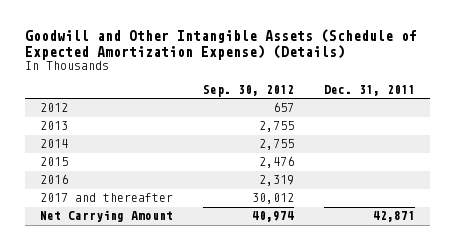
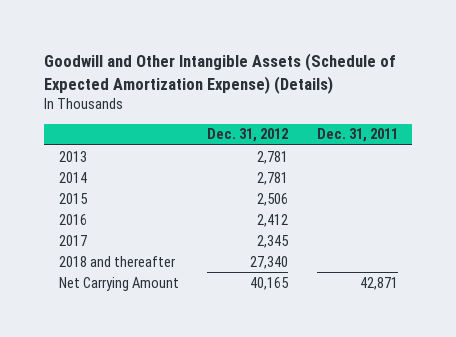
[203,84,295,97] Sep. 30, 2012 -> none
none -> [207,128,289,143] Dec. 31, 2012
[40,103,69,113] 2012 -> none
none -> [58,234,87,246] 2017
[40,193,174,203] 2017 and thereafter -> [58,255,175,267] 2018 and thereafter

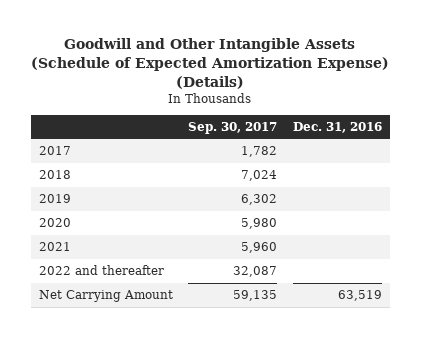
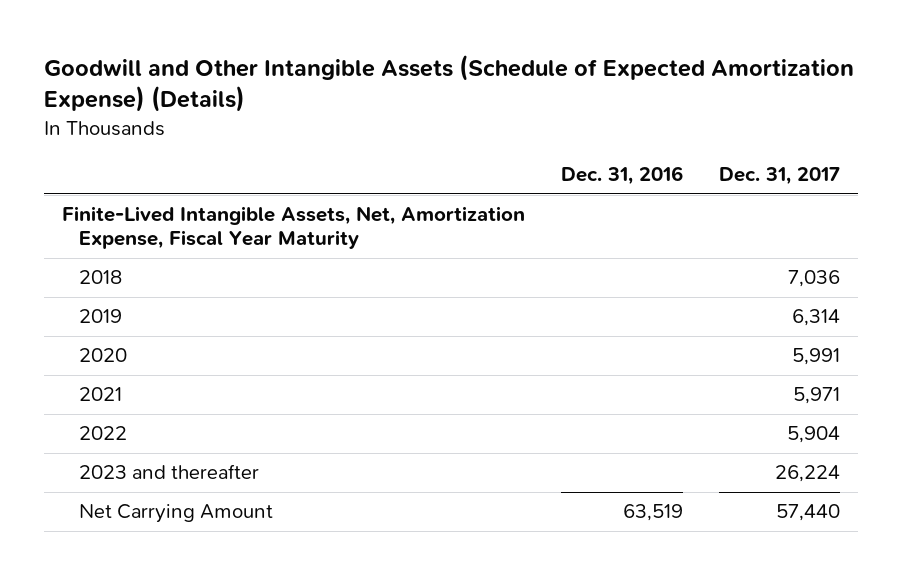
[188,121,278,134] Sep. 30, 2017 -> none
none -> [718,167,840,186] Dec. 31, 2017
[38,146,71,156] 2017 -> none
none -> [62,206,526,250] Finite-Lived Intangible Assets, Net, Amortization Expense, Fiscal Year Maturity
none -> [79,426,128,441] 2022
[38,265,164,276] 2022 and thereafter -> [79,464,260,480] 2023 and thereafter

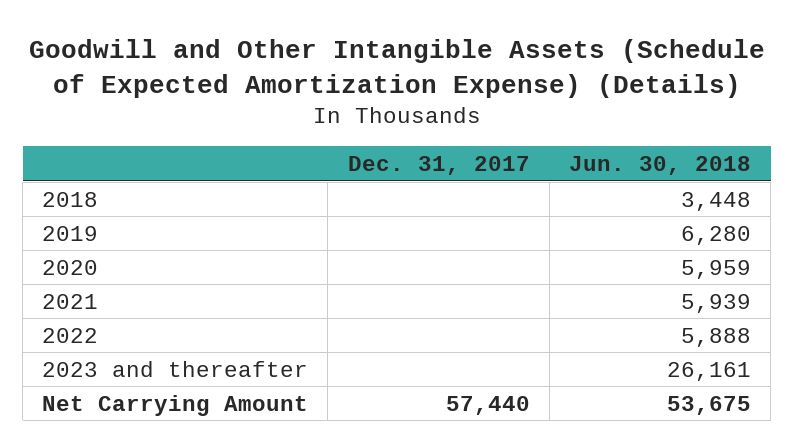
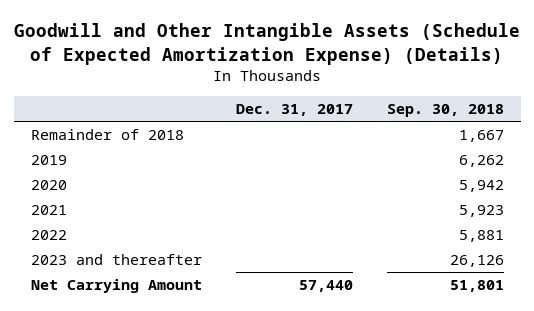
[569,155,752,175] Jun. 30, 2018 -> none
none -> [386,104,504,118] Sep. 30, 2018
[42,191,99,207] 2018 -> [30,128,184,140] Remainder of 2018

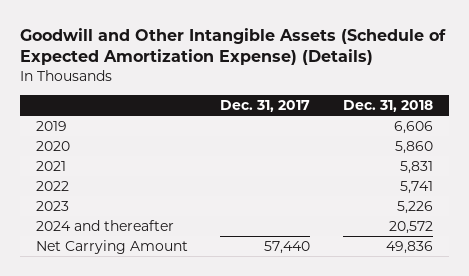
[386,104,504,118] Sep. 30, 2018 -> none
none -> [342,99,433,112] Dec. 31, 2018
[30,128,184,140] Remainder of 2018 -> none
none -> [35,200,69,211] 2023
[30,253,202,265] 2023 and thereafter -> [35,219,174,231] 2024 and thereafter

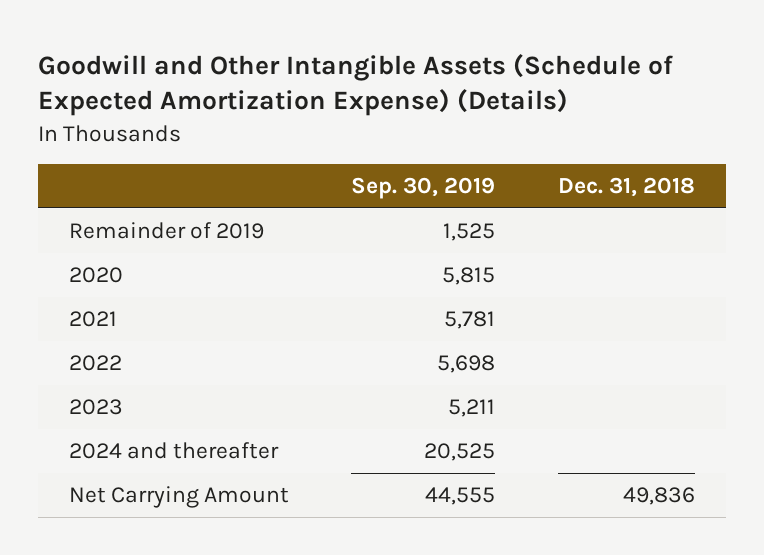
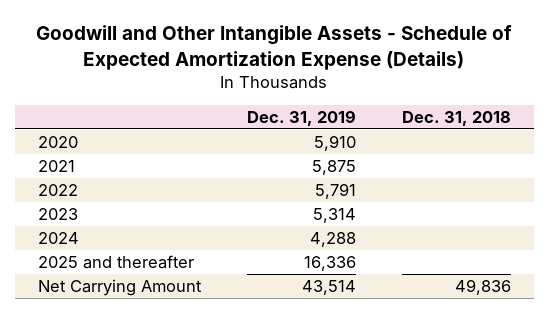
[37,53,673,117] Goodwill and Other Intangible Assets (Schedule of Expected Amortization Expense) (Details) -> [36,25,513,70] Goodwill and Other Intangible Assets - Schedule of Expected Amortization Expense (Details)
[351,177,496,200] Sep. 30, 2019 -> none
none -> [246,109,356,126] Dec. 31, 2019
[68,222,264,240] Remainder of 2019 -> none
none -> [37,232,79,245] 2024
[68,442,279,460] 2024 and thereafter -> [37,255,194,270] 2025 and thereafter

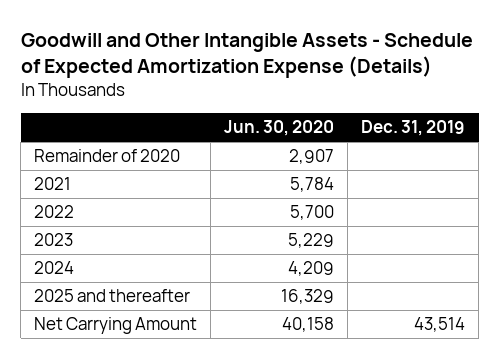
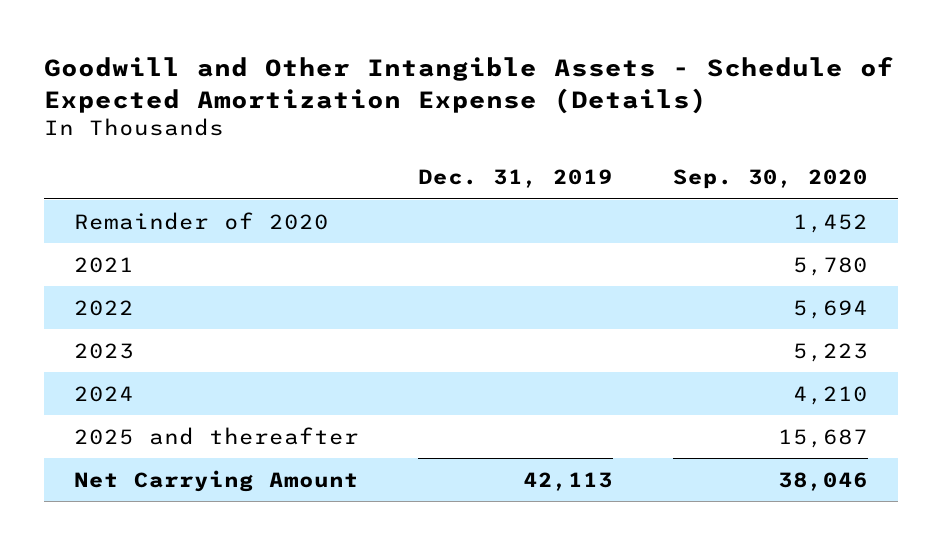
[224,120,335,137] Jun. 30, 2020 -> none
none -> [673,169,869,190] Sep. 30, 2020
[414,317,466,333] 43,514 -> [523,471,614,491] 42,113

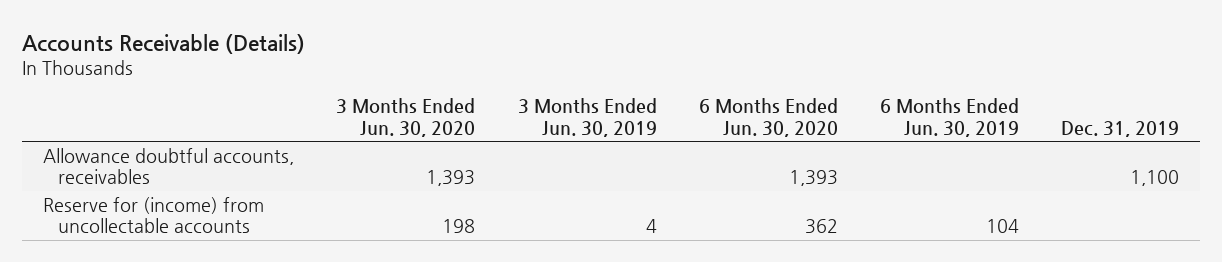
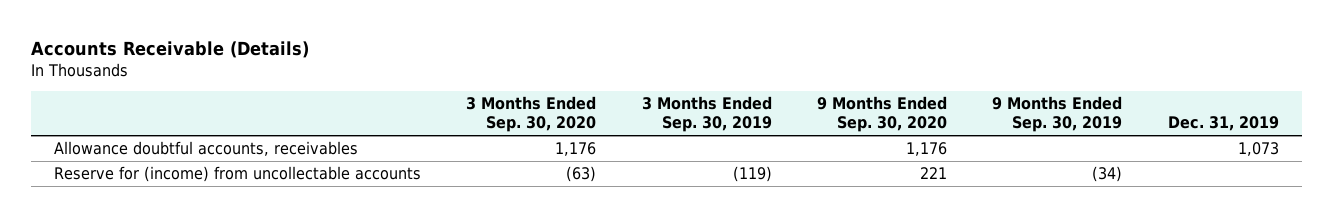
[336,98,476,137] 3 Months Ended Jun. 30, 2020 -> none
[517,98,657,137] 3 Months Ended Jun. 30, 2019 -> none
[698,98,838,137] 6 Months Ended Jun. 30, 2020 -> none
[879,98,1019,137] 6 Months Ended Jun. 30, 2019 -> none
none -> [466,95,597,133] 3 Months Ended Sep. 30, 2020
none -> [641,95,772,133] 3 Months Ended Sep. 30, 2019
none -> [817,95,948,133] 9 Months Ended Sep. 30, 2020
none -> [992,95,1123,133] 9 Months Ended Sep. 30, 2019
[1129,170,1179,187] 1,100 -> [1237,142,1279,157] 1,073

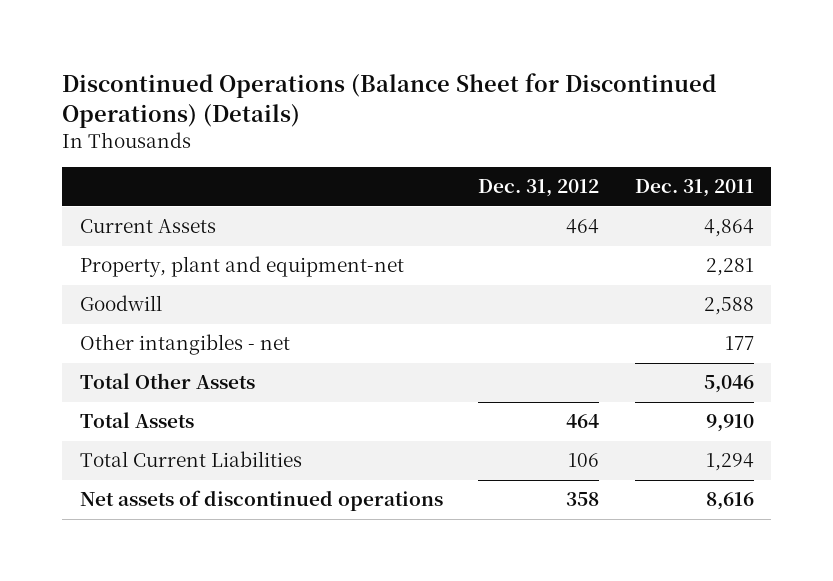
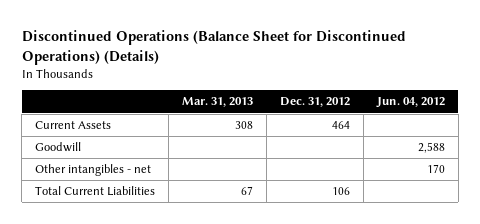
[634,179,754,198] Dec. 31, 2011 -> none
none -> [182,97,254,108] Mar. 31, 2013
none -> [375,97,445,109] Jun. 04, 2012
[79,256,404,278] Property, plant and equipment-net -> none
[79,373,255,390] Total Other Assets -> none
[79,412,194,429] Total Assets -> none
[79,490,443,512] Net assets of discontinued operations -> none

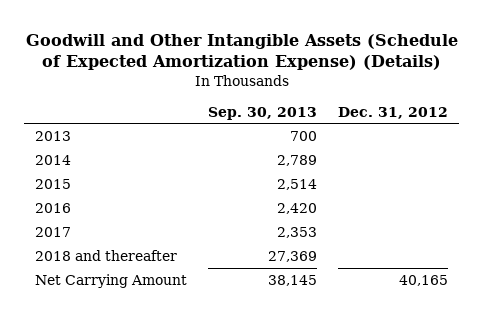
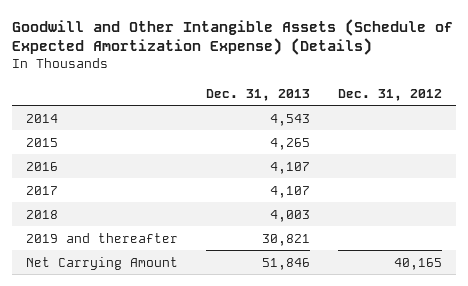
[208,106,318,120] Sep. 30, 2013 -> none
none -> [206,88,311,101] Dec. 31, 2013
[35,130,72,141] 2013 -> none
none -> [26,209,59,219] 2018
[35,249,178,261] 2018 and thereafter -> [26,232,179,243] 2019 and thereafter

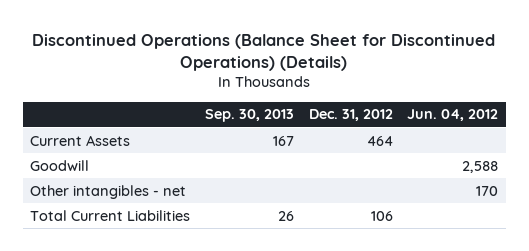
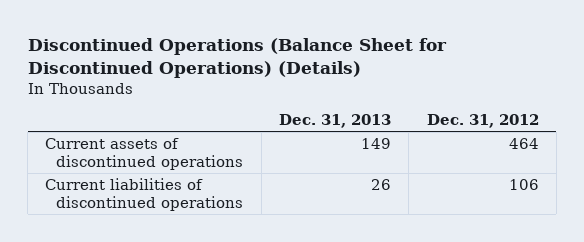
[205,109,295,123] Sep. 30, 2013 -> none
[407,109,499,122] Jun. 04, 2012 -> none
none -> [279,114,392,129] Dec. 31, 2013
[30,159,90,171] Goodwill -> none
[30,184,187,199] Other intangibles - net -> none
[30,134,131,146] Current Assets -> [45,137,244,170] Current assets of discontinued operations
[30,209,191,221] Total Current Liabilities -> [45,177,244,211] Current liabilities of discontinued operations

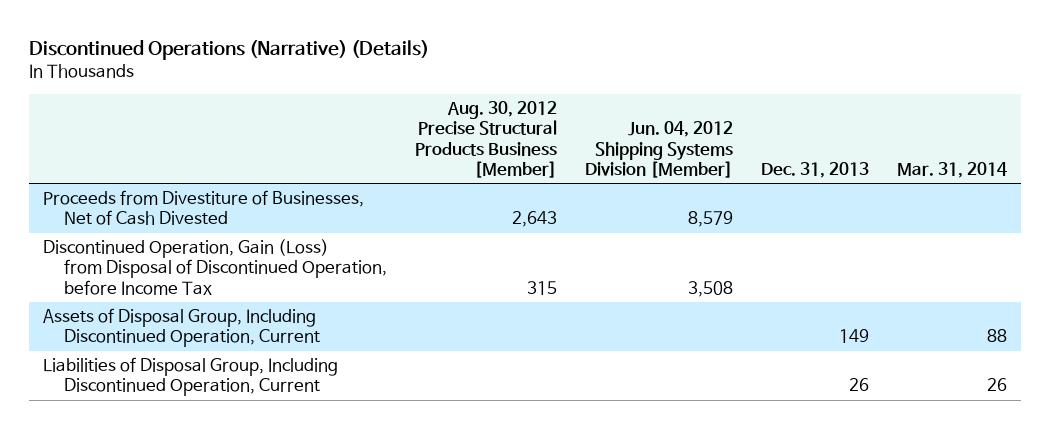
[27,37,447,78] Discontinued Operations (Balance Sheet for Discontinued Operations) (Details) -> [29,40,430,61] Discontinued Operations (Narrative) (Details)
[426,114,539,129] Dec. 31, 2012 -> none
none -> [415,101,558,179] Aug. 30, 2012 Precise Structural Products Business [Member]
none -> [585,121,734,179] Jun. 04, 2012 Shipping Systems Division [Member]
none -> [897,162,1008,179] Mar. 31, 2014
none -> [43,190,365,226] Proceeds from Divestiture of Businesses, Net of Cash Divested
none -> [43,239,388,295] Discontinued Operation, Gain (Loss) from Disposal of Discontinued Operation, before Income Tax
[45,137,244,170] Current assets of discontinued operations -> [43,308,321,348] Assets of Disposal Group, Including Discontinued Operation, Current
[45,177,244,211] Current liabilities of discontinued operations -> [43,357,339,397] Liabilities of Disposal Group, Including Discontinued Operation, Current

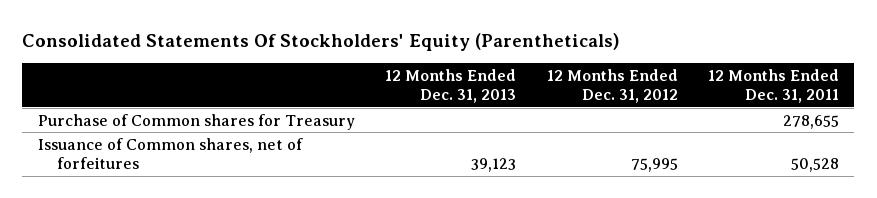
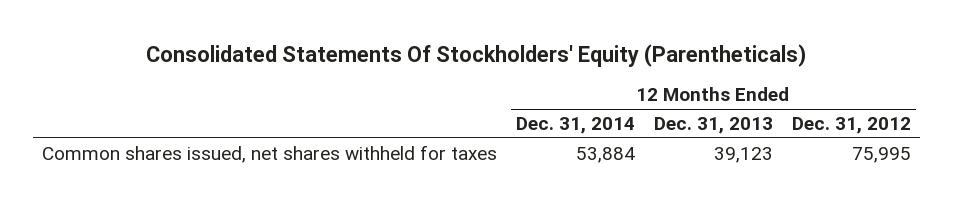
[708,68,840,104] 12 Months Ended Dec. 31, 2011 -> none
none -> [515,117,635,135] Dec. 31, 2014
[37,113,355,130] Purchase of Common shares for Treasury -> none
[37,137,303,170] Issuance of Common shares, net of forfeitures -> [41,144,497,163] Common shares issued, net shares withheld for taxes

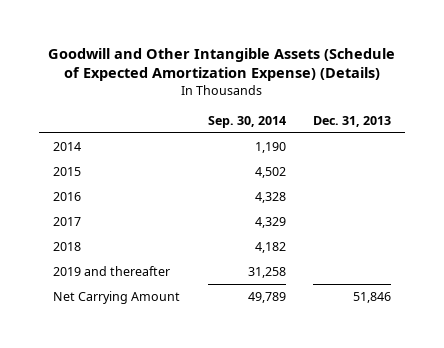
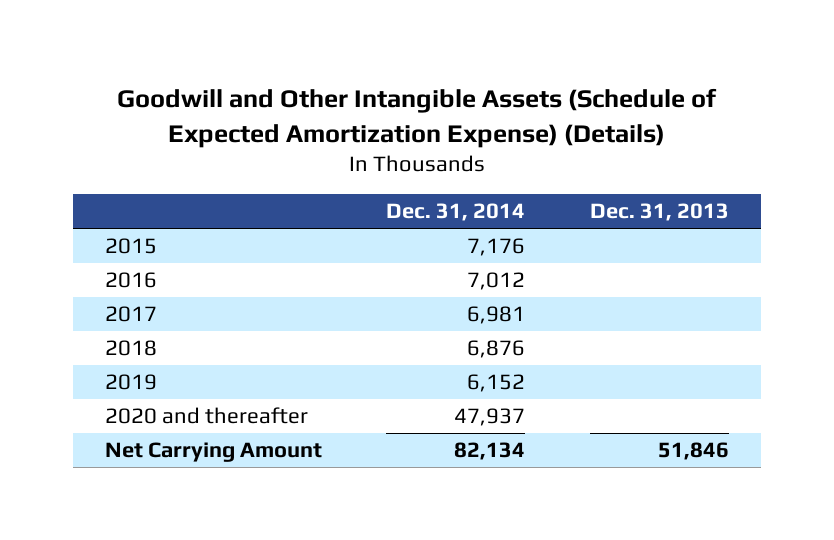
[207,115,286,128] Sep. 30, 2014 -> none
none -> [386,203,526,222] Dec. 31, 2014
[53,142,82,152] 2014 -> none
none -> [104,374,157,391] 2019
[53,266,171,277] 2019 and thereafter -> [104,407,308,425] 2020 and thereafter

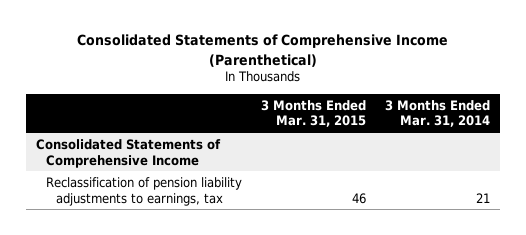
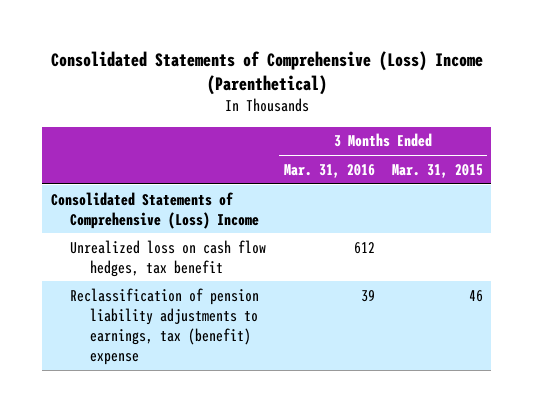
[77,34,449,67] Consolidated Statements of Comprehensive Income (Parenthetical) -> [50,51,483,96] Consolidated Statements of Comprehensive (Loss) Income (Parenthetical)
[385,99,491,128] 3 Months Ended Mar. 31, 2014 -> none
none -> [283,163,375,178] Mar. 31, 2016
[35,138,221,168] Consolidated Statements of Comprehensive Income -> [50,191,260,229] Consolidated Statements of Comprehensive (Loss) Income
none -> [70,239,267,277] Unrealized loss on cash flow hedges, tax benefit
[46,176,243,206] Reclassification of pension liability adjustments to earnings, tax -> [70,287,260,365] Reclassification of pension liability adjustments to earnings, tax (benefit) expense

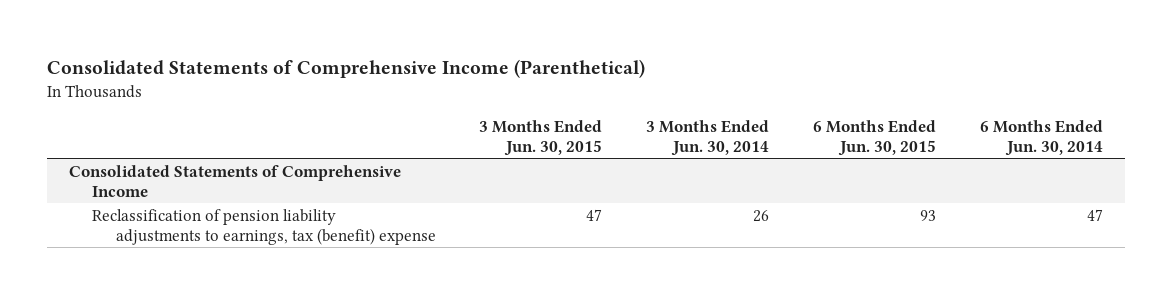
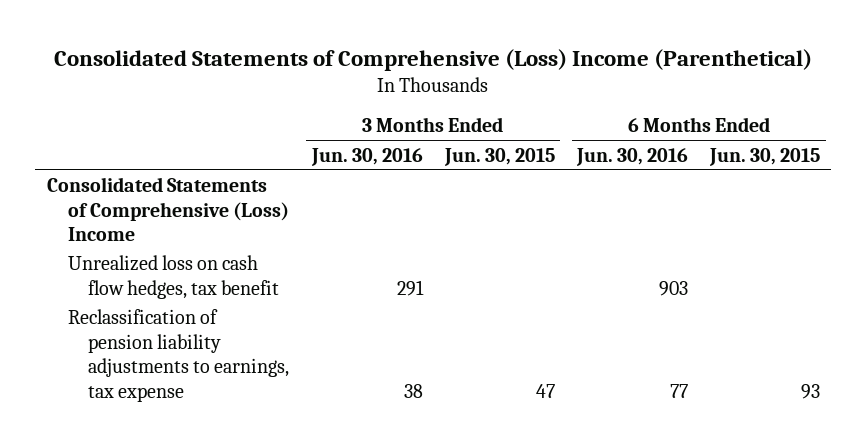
[47,59,646,79] Consolidated Statements of Comprehensive Income (Parenthetical) -> [54,48,813,71] Consolidated Statements of Comprehensive (Loss) Income (Parenthetical)
[646,119,770,156] 3 Months Ended Jun. 30, 2014 -> none
[980,119,1104,156] 6 Months Ended Jun. 30, 2014 -> none
none -> [310,147,423,166] Jun. 30, 2016
none -> [576,147,689,166] Jun. 30, 2016
[69,164,402,197] Consolidated Statements of Comprehensive Income -> [46,177,289,242] Consolidated Statements of Comprehensive (Loss) Income
none -> [67,255,280,299] Unrealized loss on cash flow hedges, tax benefit
[92,208,436,245] Reclassification of pension liability adjustments to earnings, tax (benefit) expense -> [67,309,290,402] Reclassification of pension liability adjustments to earnings, tax expense

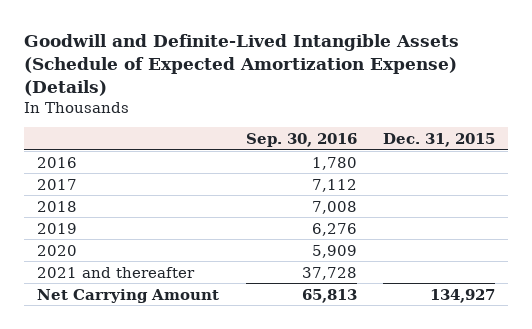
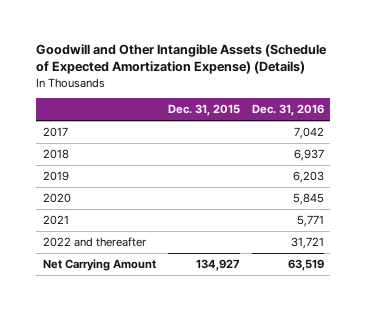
[23,33,459,96] Goodwill and Definite-Lived Intangible Assets (Schedule of Expected Amortization Expense) (Details) -> [36,43,328,75] Goodwill and Other Intangible Assets (Schedule of Expected Amortization Expense) (Details)
[245,132,357,147] Sep. 30, 2016 -> none
none -> [252,104,325,117] Dec. 31, 2016
[37,156,78,168] 2016 -> none
none -> [42,215,69,226] 2021
[37,266,196,278] 2021 and thereafter -> [42,237,146,248] 2022 and thereafter

